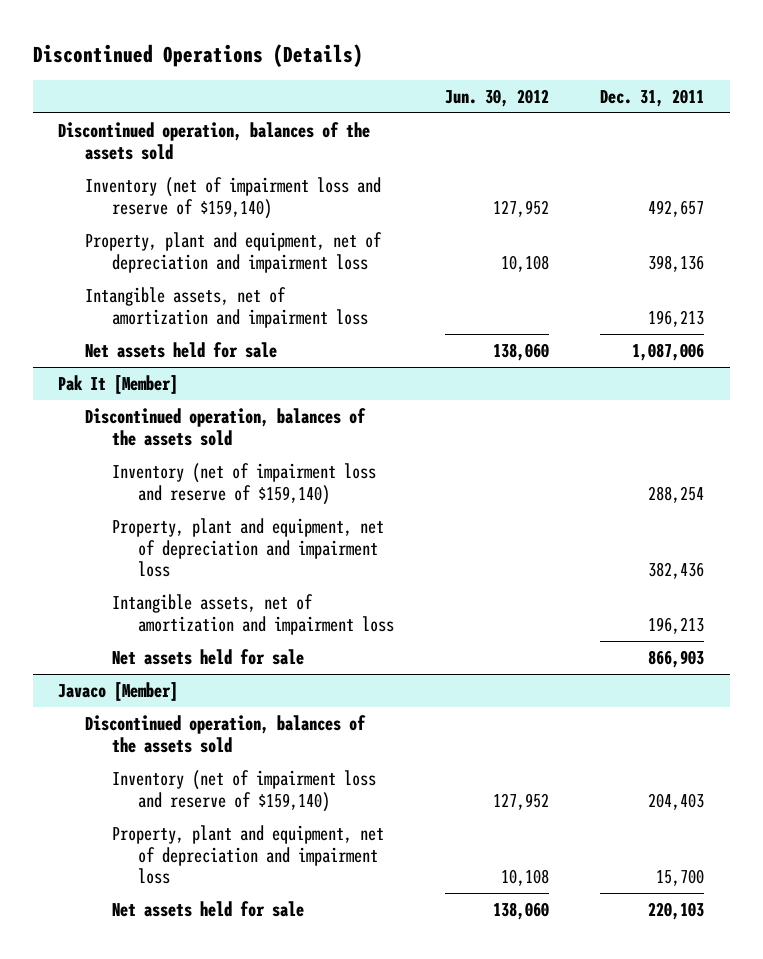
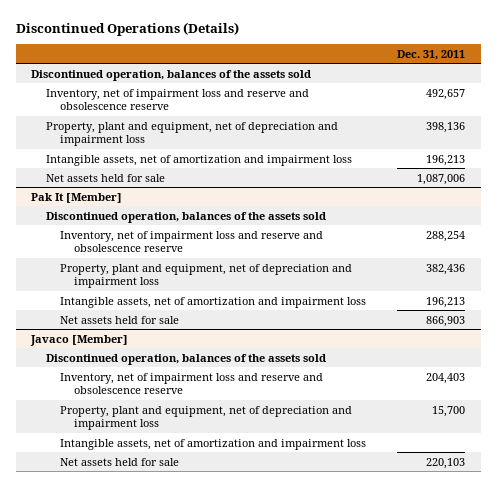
[445,89,550,108] Jun. 30, 2012 -> none
[84,176,381,219] Inventory (net of impairment loss and reserve of $159,140) -> [45,88,309,111] Inventory, net of impairment loss and reserve and obsolescence reserve
[111,462,376,505] Inventory (net of impairment loss and reserve of $159,140) -> [59,230,323,253] Inventory, net of impairment loss and reserve and obsolescence reserve
[111,769,376,812] Inventory (net of impairment loss and reserve of $159,140) -> [59,372,323,395] Inventory, net of impairment loss and reserve and obsolescence reserve
none -> [59,438,366,450] Intangible assets, net of amortization and impairment loss

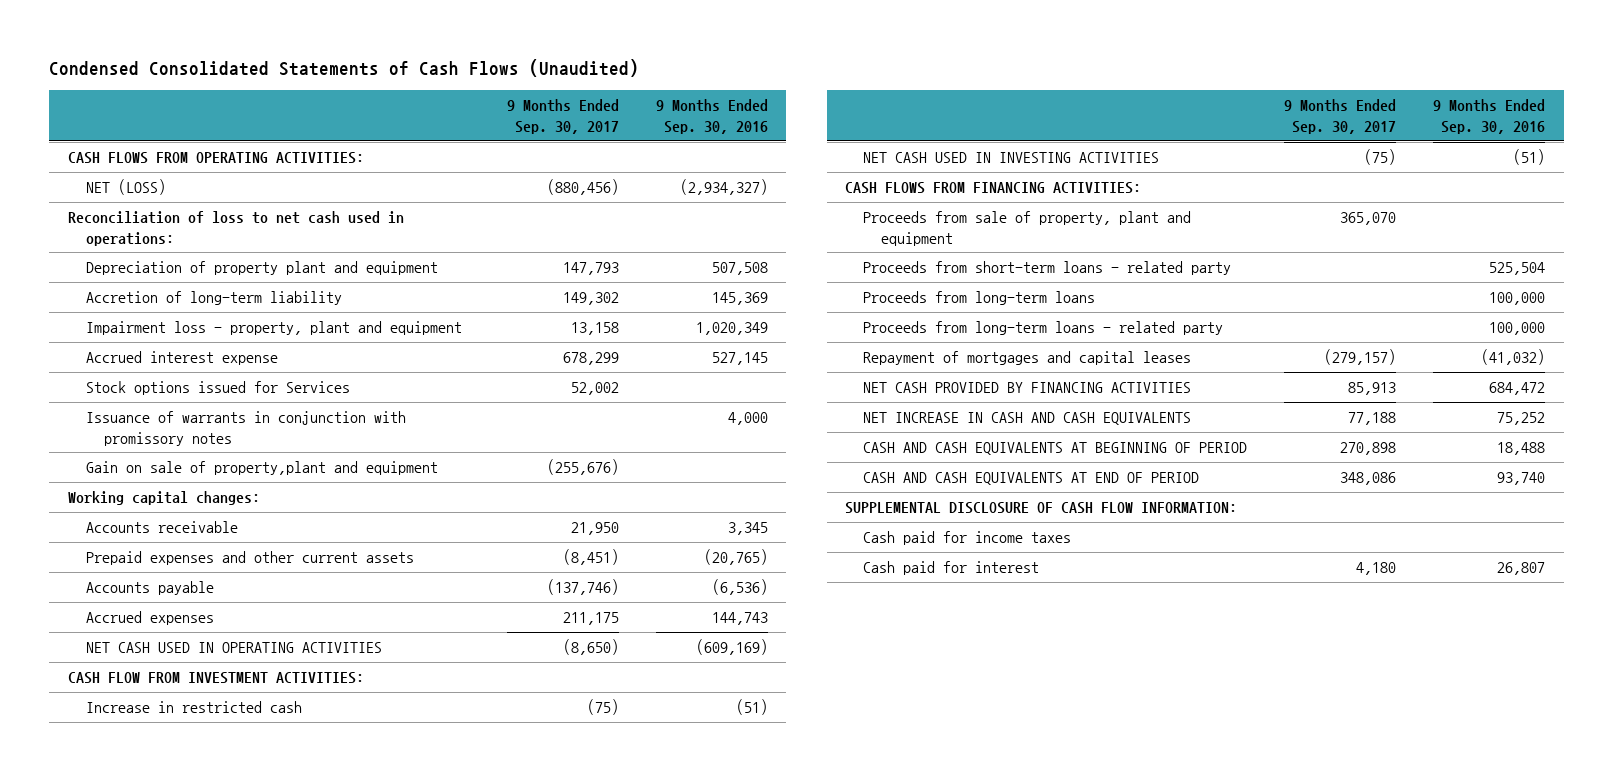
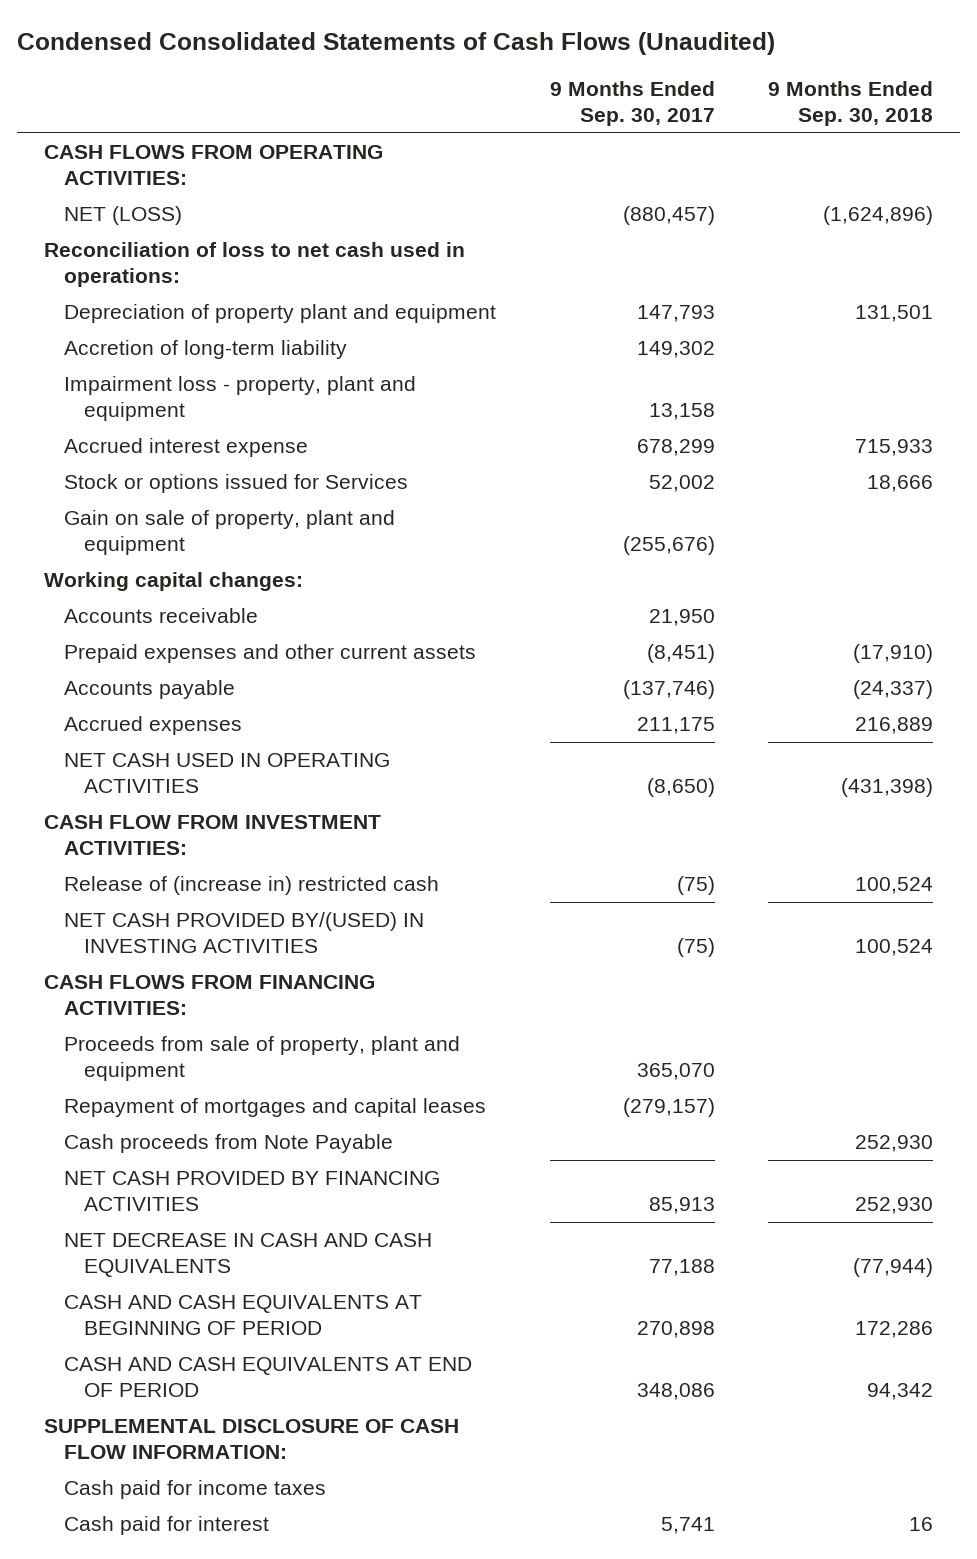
[655,99,768,135] 9 Months Ended Sep. 30, 2016 -> none
none -> [768,81,934,127] 9 Months Ended Sep. 30, 2018
[546,179,619,196] (880,456) -> [622,206,715,226] (880,457)
[85,411,406,446] Issuance of warrants in conjunction with promissory notes -> none
[85,381,350,396] Stock options issued for Services -> [64,474,409,494] Stock or options issued for Services
[85,461,438,476] Gain on sale of property,plant and equipment -> [64,510,396,555] Gain on sale of property, plant and equipment
[85,701,302,714] Increase in restricted cash -> [64,876,440,896] Release of (increase in) restricted cash
[862,152,1159,164] NET CASH USED IN INVESTING ACTIVITIES -> [64,912,425,953] NET CASH PROVIDED BY/(USED) IN INVESTING ACTIVITIES
[862,261,1231,276] Proceeds from short-term loans - related party -> none
[862,291,1095,306] Proceeds from long-term loans -> none
[862,321,1223,336] Proceeds from long-term loans - related party -> none
none -> [64,1134,394,1154] Cash proceeds from Note Payable
[862,412,1191,426] NET INCREASE IN CASH AND CASH EQUIVALENTS -> [64,1233,433,1277] NET DECREASE IN CASH AND CASH EQUIVALENTS
[1355,562,1396,576] 4,180 -> [660,1517,715,1535] 5,741

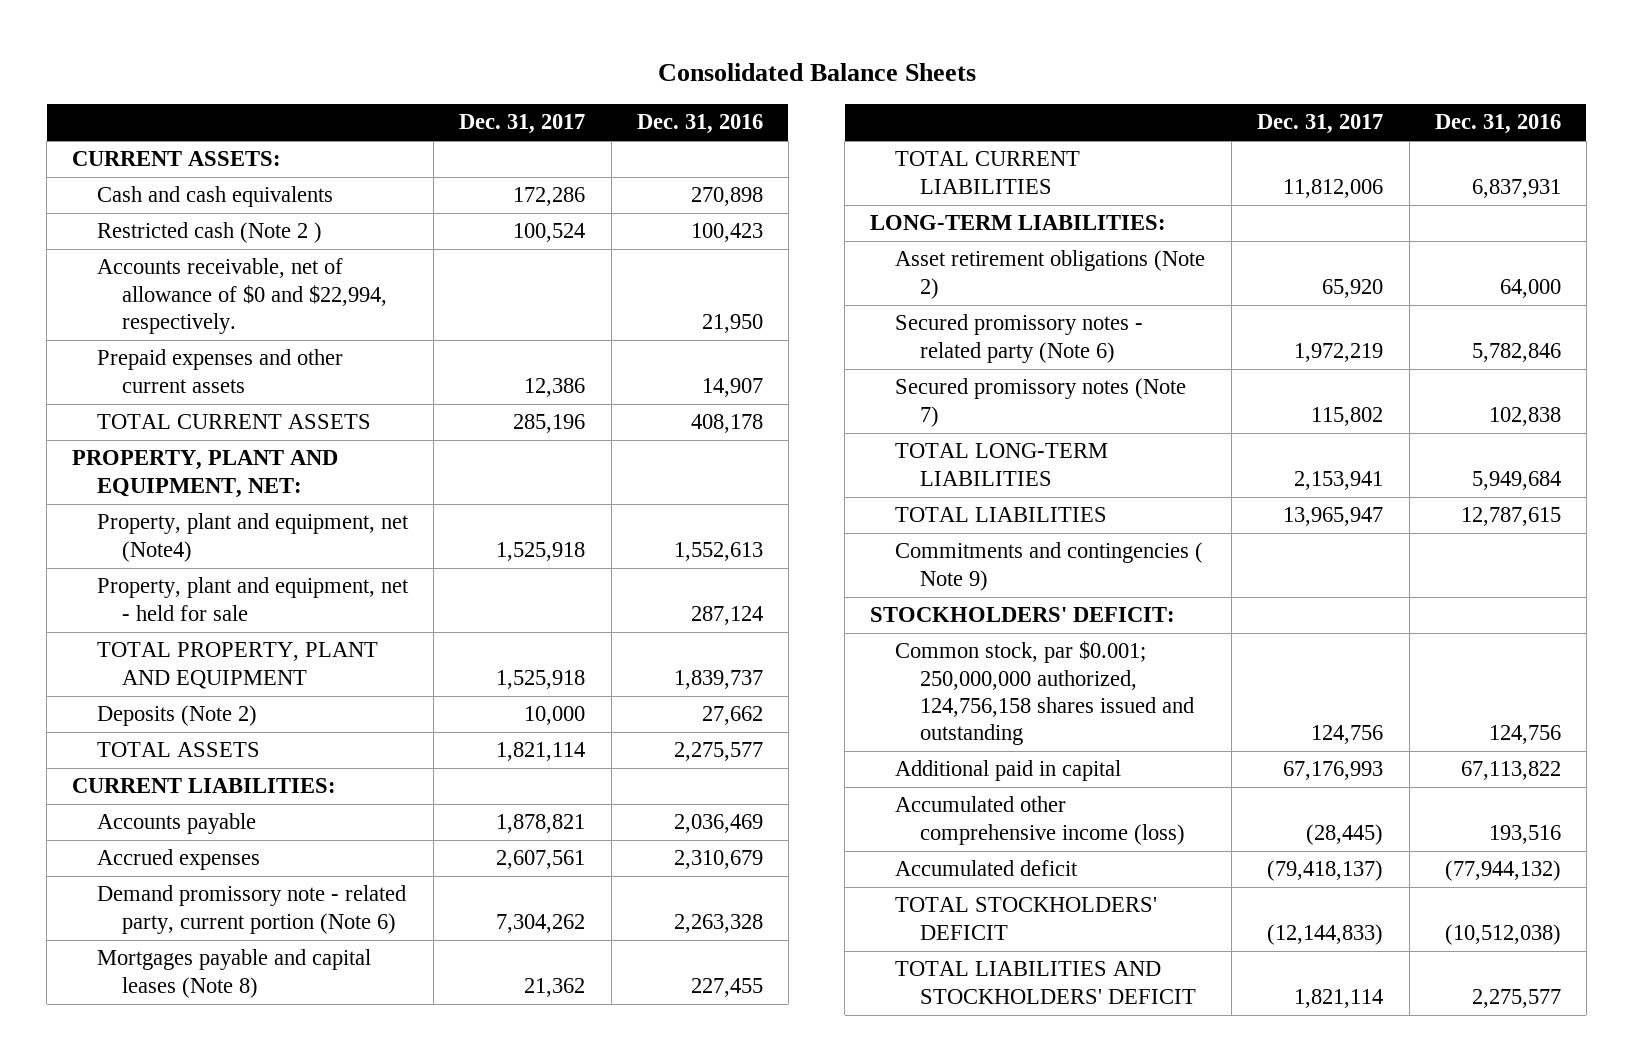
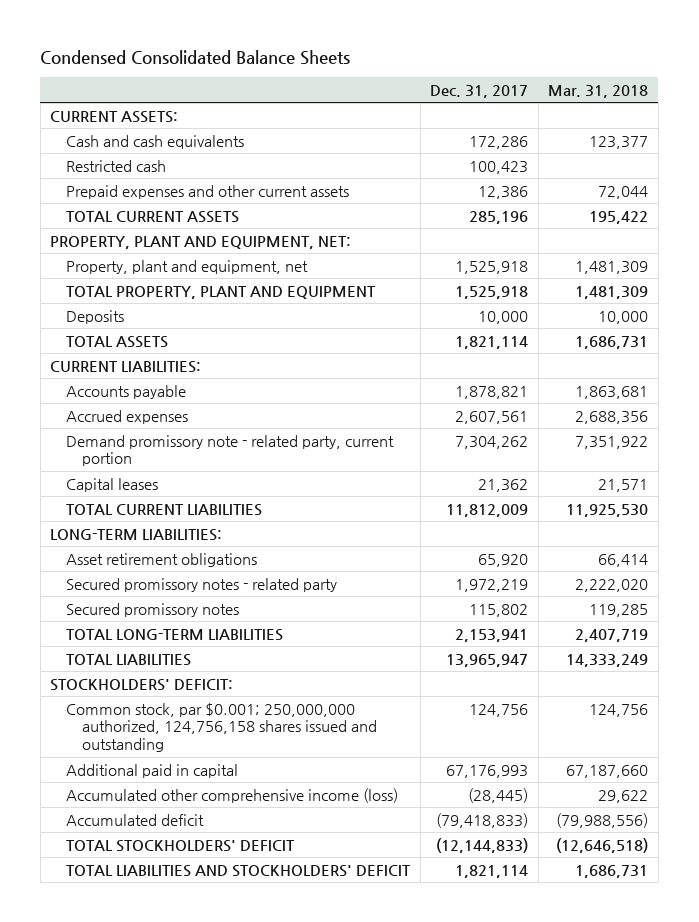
[657,63,976,82] Consolidated Balance Sheets -> [40,49,351,65] Condensed Consolidated Balance Sheets
[636,114,763,135] Dec. 31, 2016 -> none
none -> [548,84,649,98] Mar. 31, 2018
[96,258,387,335] Accounts receivable, net of allowance of $0 and $22,994, respectively. -> none
[96,222,322,244] Restricted cash (Note 2 ) -> [66,159,167,172] Restricted cash
[513,223,586,243] 100,524 -> [469,160,529,174] 100,423
[96,577,409,621] Property, plant and equipment, net - held for sale -> none
[96,513,409,562] Property, plant and equipment, net (Note4) -> [66,259,309,274] Property, plant and equipment, net
[96,705,257,727] Deposits (Note 2) -> [66,309,125,324] Deposits
[96,885,406,934] Demand promissory note - related party, current portion (Note 6) -> [66,434,395,467] Demand promissory note - related party, current portion
[96,949,371,998] Mortgages payable and capital leases (Note 8) -> [66,477,159,492] Capital leases
[1283,178,1384,198] 11,812,006 -> [446,503,529,517] 11,812,009
[894,250,1205,299] Asset retirement obligations (Note 2) -> [66,552,258,567] Asset retirement obligations
[894,314,1143,363] Secured promissory notes - related party (Note 6) -> [66,577,338,592] Secured promissory notes - related party
[894,378,1186,427] Secured promissory notes (Note 7) -> [66,602,240,617] Secured promissory notes
[894,542,1203,591] Commitments and contingencies ( Note 9) -> none
[1267,860,1384,882] (79,418,137) -> [436,812,529,828] (79,418,833)

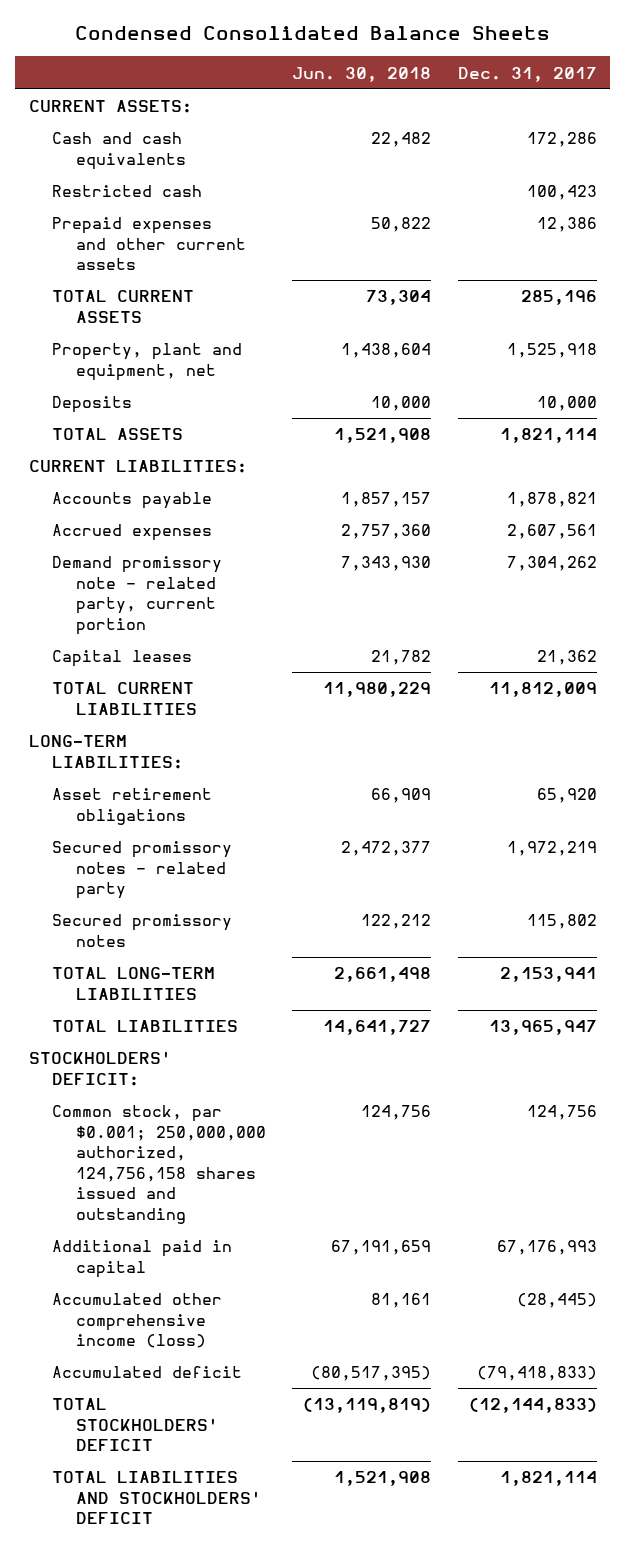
[548,84,649,98] Mar. 31, 2018 -> none
none -> [292,66,432,82] Jun. 30, 2018
[50,235,352,249] PROPERTY, PLANT AND EQUIPMENT, NET: -> none
[66,285,377,299] TOTAL PROPERTY, PLANT AND EQUIPMENT -> none

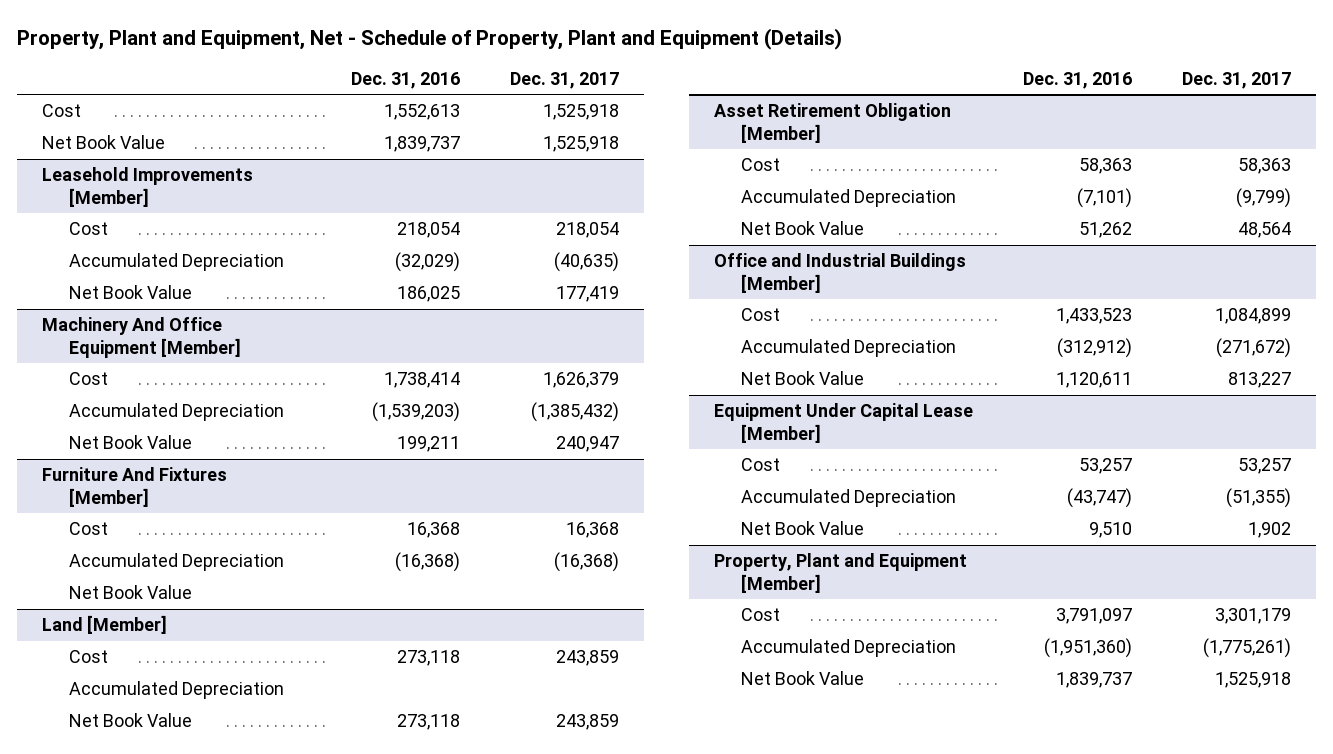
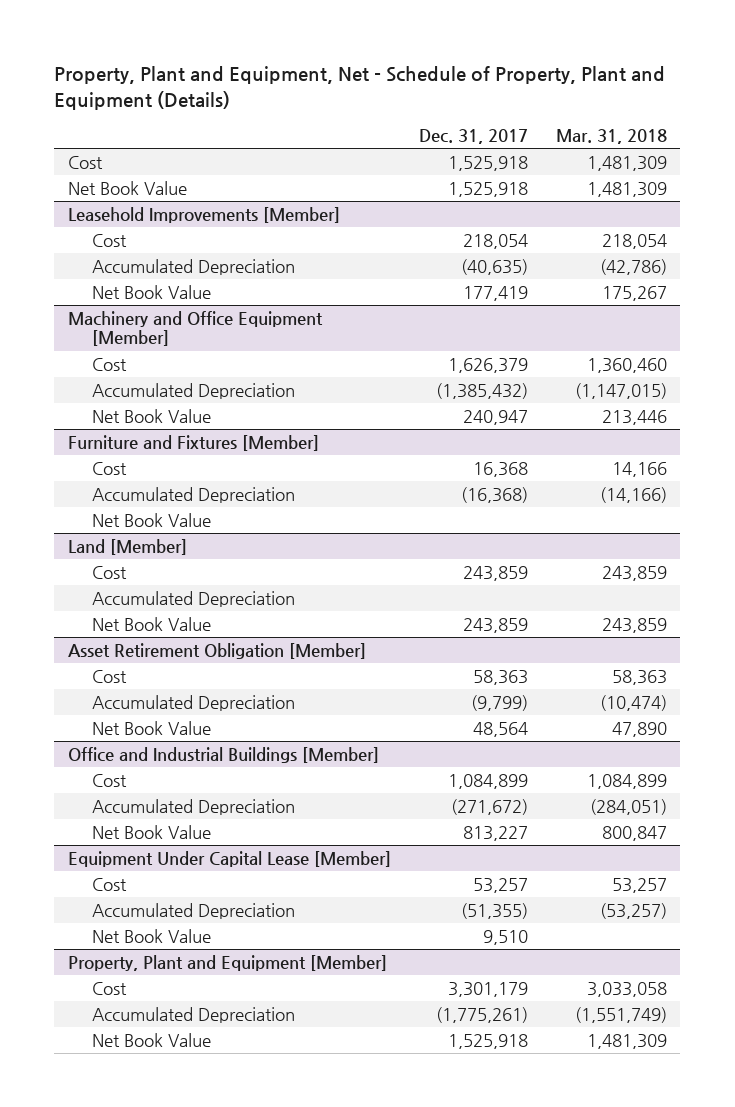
[350,71,460,89] Dec. 31, 2016 -> none
none -> [555,129,667,145] Mar. 31, 2018
[42,317,242,358] Machinery And Office Equipment [Member] -> [67,310,323,347] Machinery and Office Equipment [Member]
[42,467,228,507] Furniture And Fixtures [Member] -> [67,434,319,451] Furniture and Fixtures [Member]
[1247,522,1291,539] 1,902 -> [482,929,528,945] 9,510

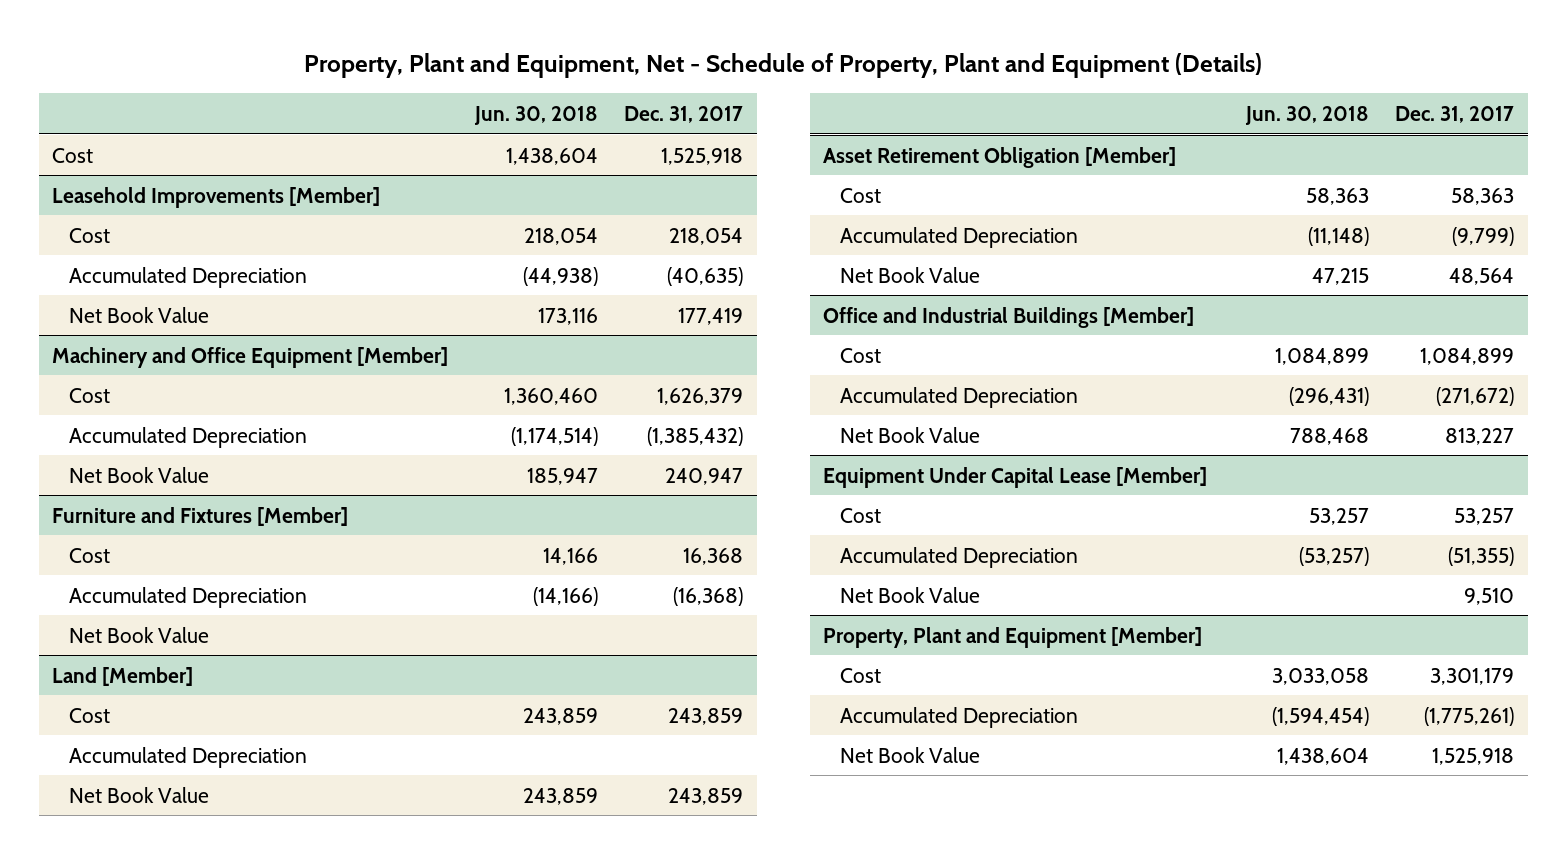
[555,129,667,145] Mar. 31, 2018 -> none
none -> [473,105,598,125] Jun. 30, 2018
[67,180,187,195] Net Book Value -> none

